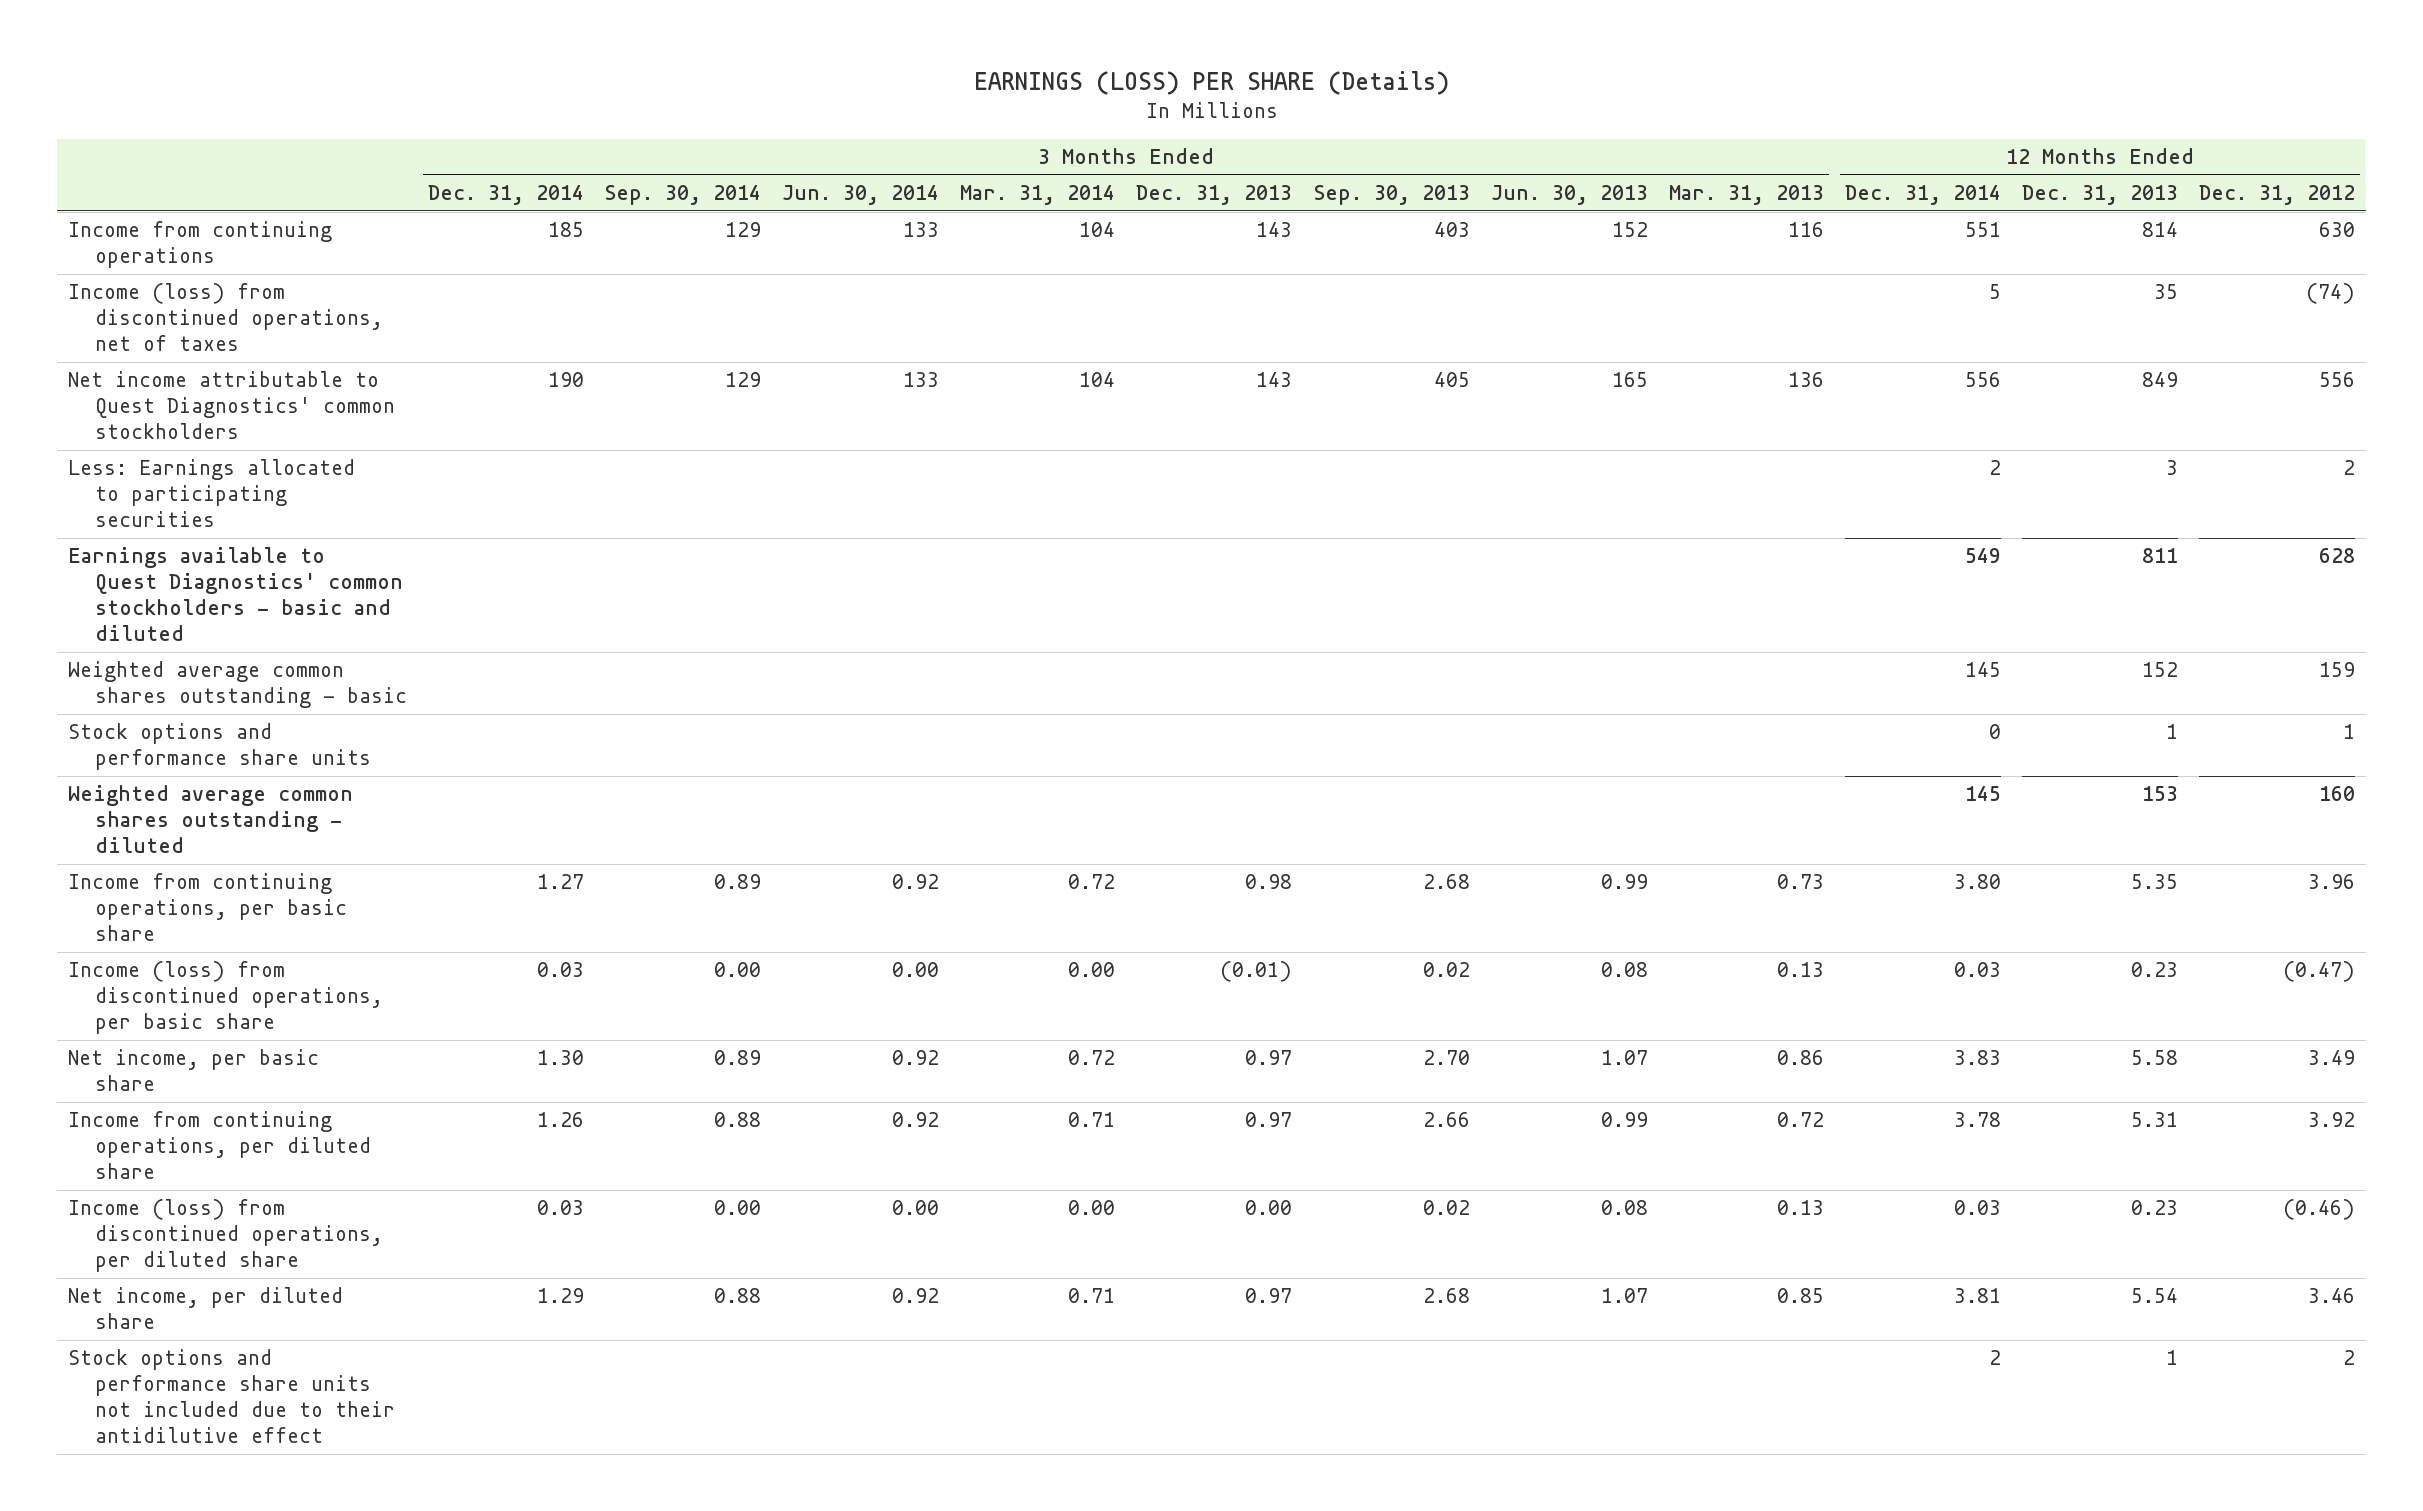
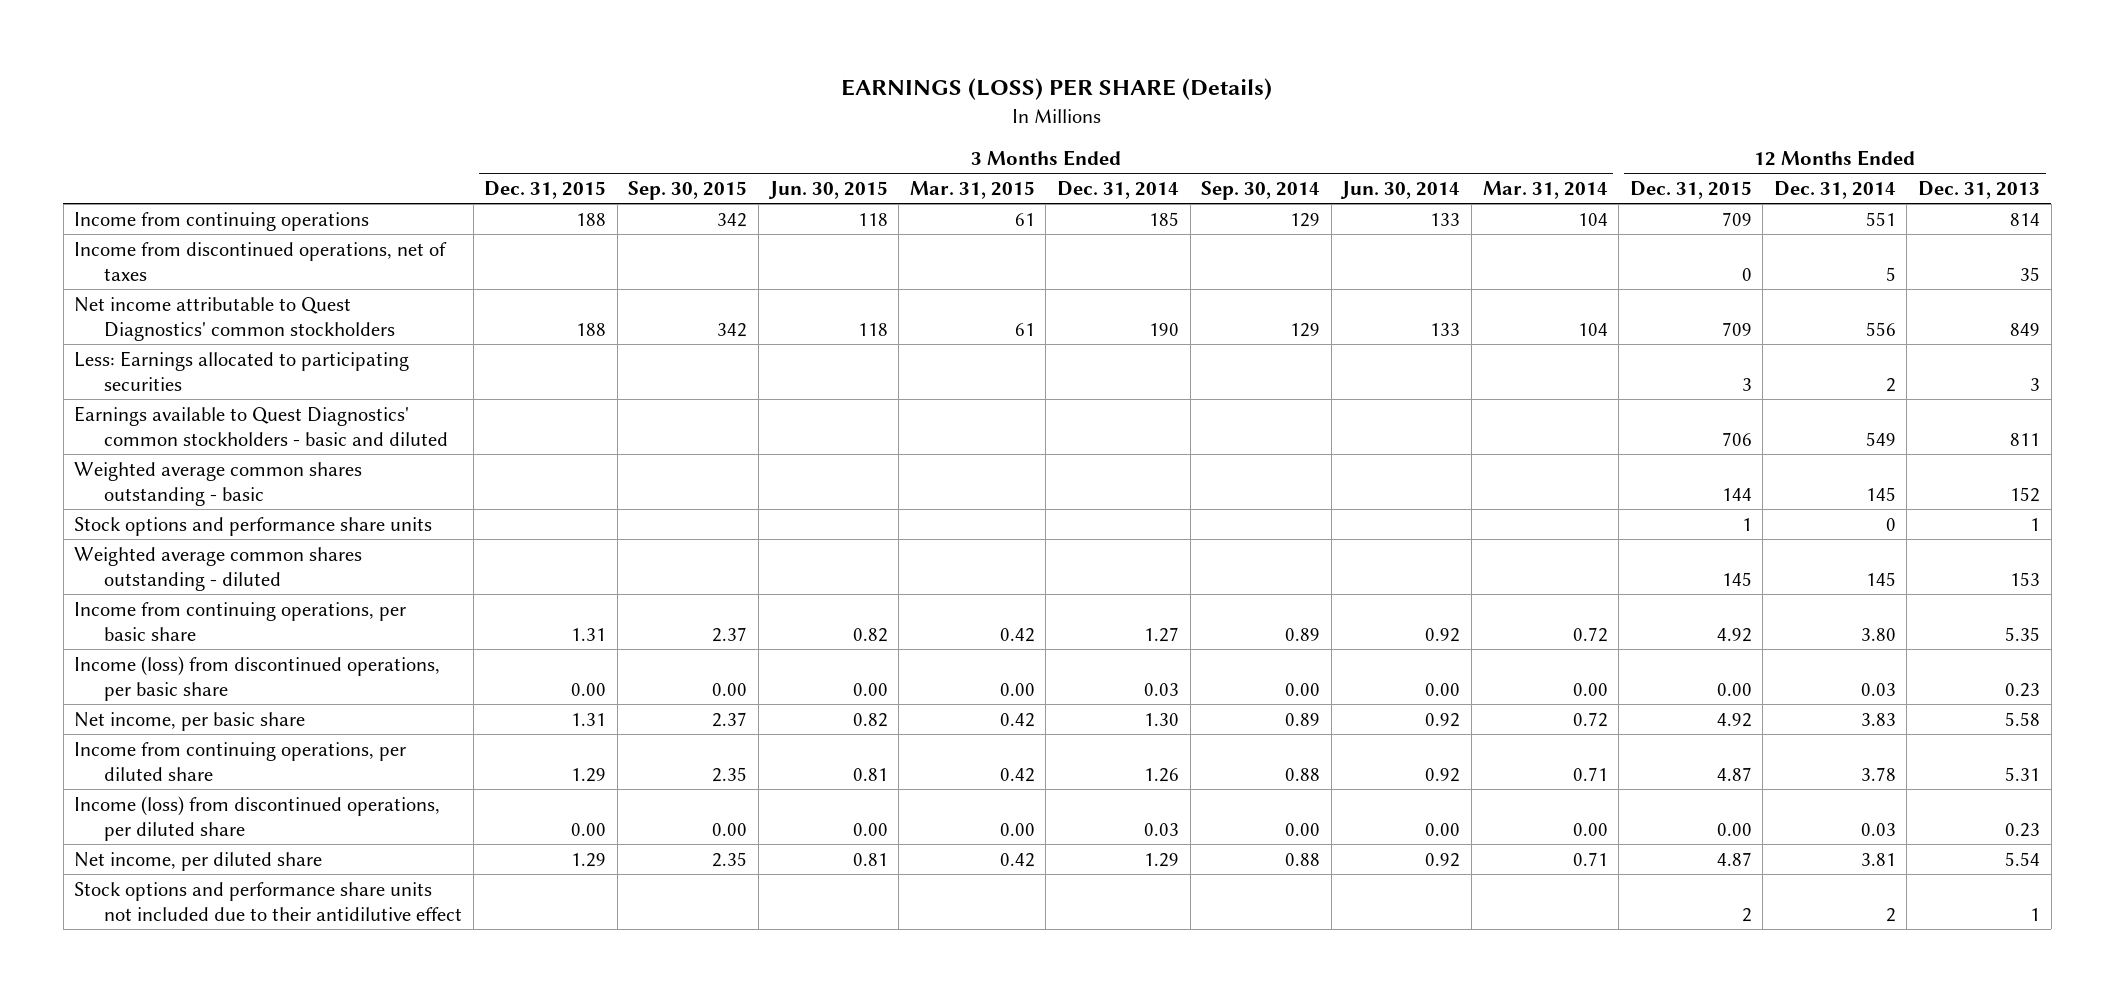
[1136,185,1293,206] Dec. 31, 2013 -> none
[1313,185,1470,206] Sep. 30, 2013 -> none
[1490,185,1648,206] Jun. 30, 2013 -> none
[1668,185,1824,206] Mar. 31, 2013 -> none
[2199,185,2356,206] Dec. 31, 2012 -> none
none -> [484,180,607,199] Dec. 31, 2015
none -> [628,180,748,200] Sep. 30, 2015
none -> [767,180,888,199] Jun. 30, 2015
none -> [909,180,1035,199] Mar. 31, 2015
none -> [1629,180,1752,199] Dec. 31, 2015
[67,283,383,352] Income (loss) from discontinued operations, net of taxes -> [74,241,448,281] Income from discontinued operations, net of taxes

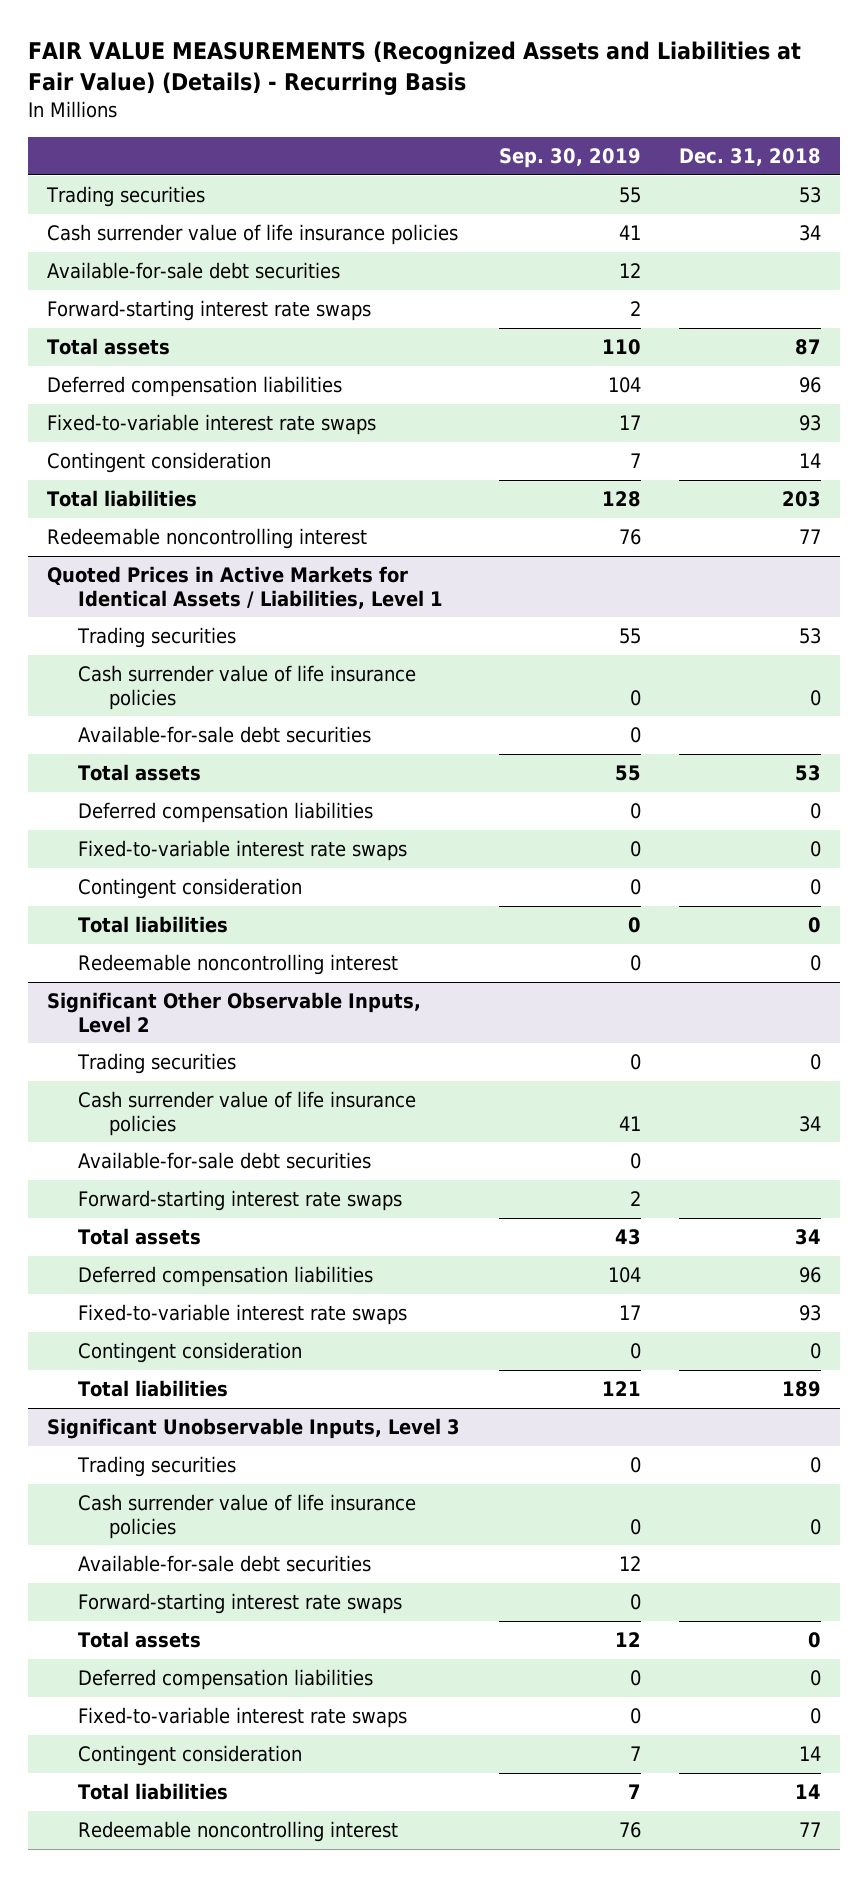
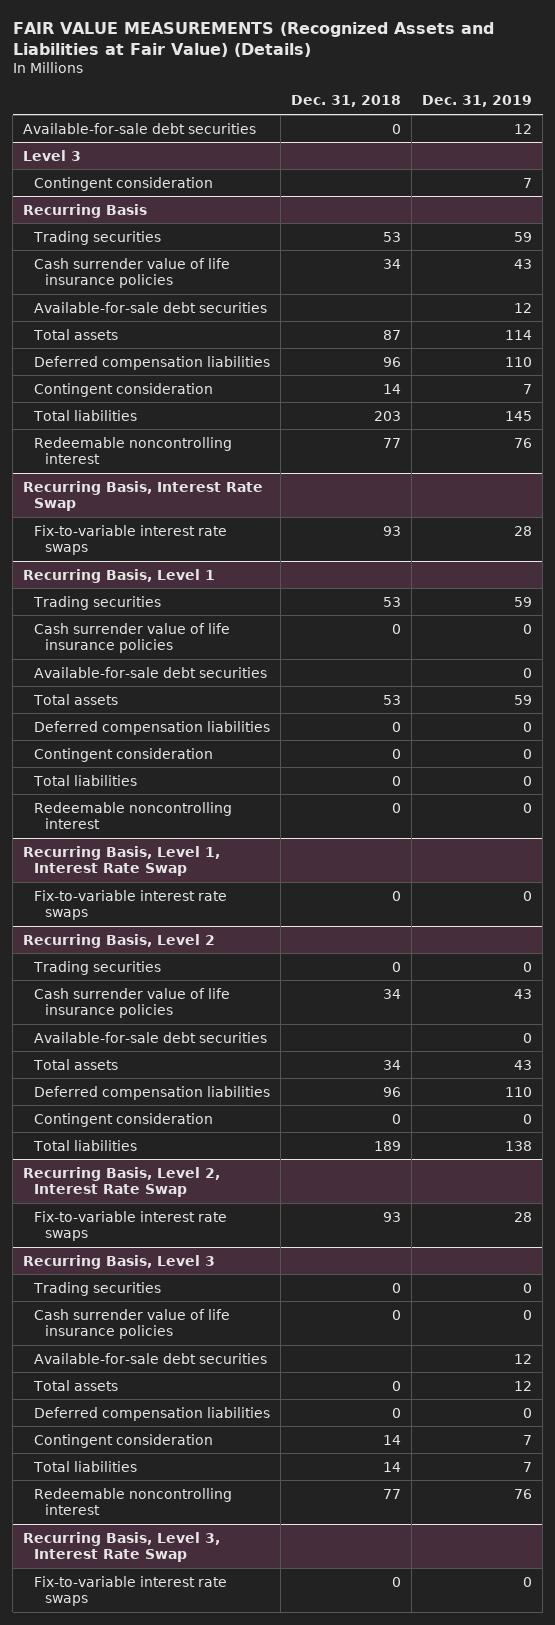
[28,41,802,96] FAIR VALUE MEASUREMENTS (Recognized Assets and Liabilities at Fair Value) (Details) - Recurring Basis -> [12,21,494,57] FAIR VALUE MEASUREMENTS (Recognized Assets and Liabilities at Fair Value) (Details)
[498,148,641,169] Sep. 30, 2019 -> none
none -> [422,95,533,108] Dec. 31, 2019
none -> [23,122,257,134] Available-for-sale debt securities
none -> [23,149,82,161] Level 3
none -> [34,176,214,191] Contingent consideration
none -> [23,203,148,218] Recurring Basis
[47,300,372,322] Forward-starting interest rate swaps -> none
[47,414,377,436] Fixed-to-variable interest rate swaps -> none
[47,566,444,609] Quoted Prices in Active Markets for Identical Assets / Liabilities, Level 1 -> none
none -> [23,480,264,512] Recurring Basis, Interest Rate Swap
none -> [34,524,228,556] Fix-to-variable interest rate swaps
none -> [23,568,216,583] Recurring Basis, Level 1
[78,840,408,862] Fixed-to-variable interest rate swaps -> none
[47,992,422,1033] Significant Other Observable Inputs, Level 2 -> none
none -> [23,845,221,877] Recurring Basis, Level 1, Interest Rate Swap
none -> [34,889,228,921] Fix-to-variable interest rate swaps
none -> [23,933,216,948] Recurring Basis, Level 2
[78,1190,403,1212] Forward-starting interest rate swaps -> none
[78,1304,408,1326] Fixed-to-variable interest rate swaps -> none
[47,1418,461,1440] Significant Unobservable Inputs, Level 3 -> none
none -> [23,1166,221,1198] Recurring Basis, Level 2, Interest Rate Swap
none -> [34,1210,228,1242] Fix-to-variable interest rate swaps
none -> [23,1254,216,1269] Recurring Basis, Level 3
[78,1593,403,1615] Forward-starting interest rate swaps -> none
[78,1707,408,1729] Fixed-to-variable interest rate swaps -> none
none -> [23,1531,221,1563] Recurring Basis, Level 3, Interest Rate Swap
none -> [34,1575,228,1607] Fix-to-variable interest rate swaps

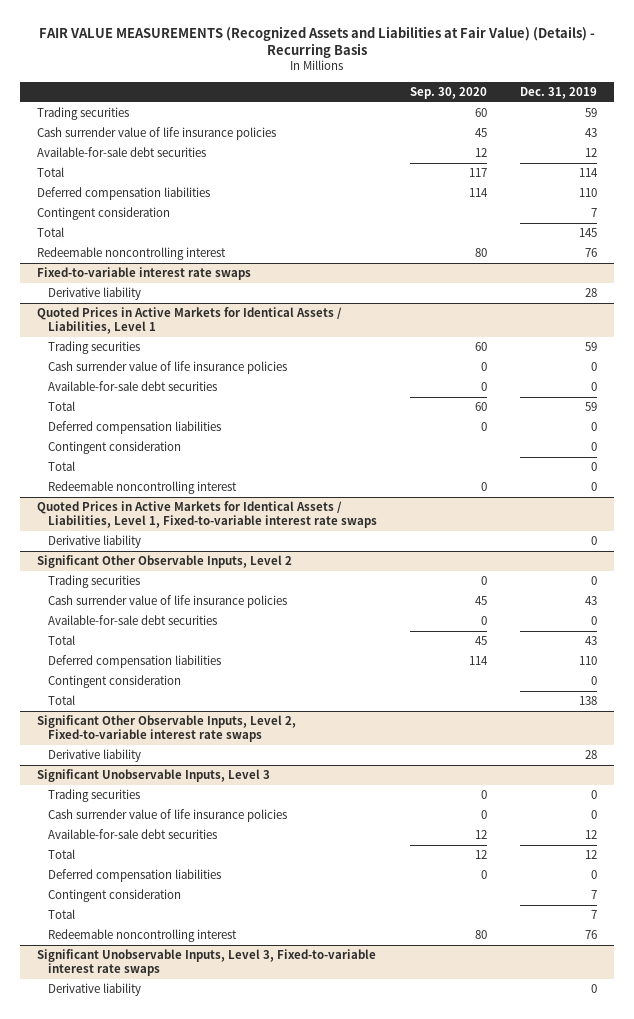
[12,21,494,57] FAIR VALUE MEASUREMENTS (Recognized Assets and Liabilities at Fair Value) (Details) -> [39,25,596,59] FAIR VALUE MEASUREMENTS (Recognized Assets and Liabilities at Fair Value) (Details) - Recurring Basis
[291,95,402,108] Dec. 31, 2018 -> none
none -> [410,86,488,99] Sep. 30, 2020
[23,122,257,134] Available-for-sale debt securities -> none
[23,149,82,161] Level 3 -> none
[34,176,214,191] Contingent consideration -> none
[23,203,148,218] Recurring Basis -> none
[33,328,119,340] Total assets -> [36,167,64,178] Total
[33,409,138,421] Total liabilities -> [36,227,64,238] Total
[23,480,264,512] Recurring Basis, Interest Rate Swap -> none
[23,568,216,583] Recurring Basis, Level 1 -> none
none -> [36,267,251,281] Fixed-to-variable interest rate swaps
[34,524,228,556] Fix-to-variable interest rate swaps -> [47,287,141,301] Derivative liability
none -> [36,307,342,335] Quoted Prices in Active Markets for Identical Assets / Liabilities, Level 1
[33,693,119,705] Total assets -> [47,401,75,412] Total
[33,774,138,786] Total liabilities -> [47,461,75,472] Total
[23,845,221,877] Recurring Basis, Level 1, Interest Rate Swap -> none
[23,933,216,948] Recurring Basis, Level 2 -> none
none -> [36,501,377,529] Quoted Prices in Active Markets for Identical Assets / Liabilities, Level 1, Fixed-to-variable interest rate swaps
[34,889,228,921] Fix-to-variable interest rate swaps -> [47,535,141,549] Derivative liability
none -> [36,555,292,569] Significant Other Observable Inputs, Level 2
[33,1058,119,1070] Total assets -> [47,635,75,646] Total
[23,1166,221,1198] Recurring Basis, Level 2, Interest Rate Swap -> none
[23,1254,216,1269] Recurring Basis, Level 3 -> none
[33,1139,138,1151] Total liabilities -> [47,695,75,706] Total
none -> [36,715,296,743] Significant Other Observable Inputs, Level 2, Fixed-to-variable interest rate swaps
[34,1210,228,1242] Fix-to-variable interest rate swaps -> [47,749,141,763] Derivative liability
none -> [36,769,270,783] Significant Unobservable Inputs, Level 3
[33,1379,119,1391] Total assets -> [47,849,75,860] Total
[33,1460,138,1472] Total liabilities -> [47,909,75,920] Total
[23,1531,221,1563] Recurring Basis, Level 3, Interest Rate Swap -> none
none -> [36,949,376,977] Significant Unobservable Inputs, Level 3, Fixed-to-variable interest rate swaps
[34,1575,228,1607] Fix-to-variable interest rate swaps -> [47,983,141,997] Derivative liability

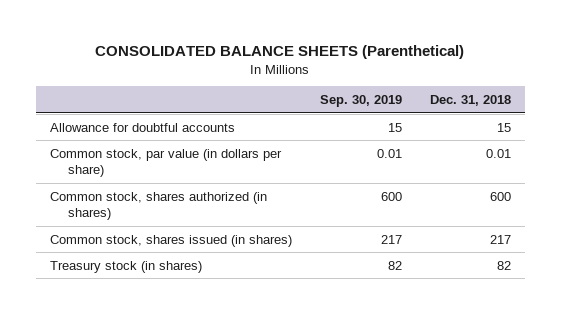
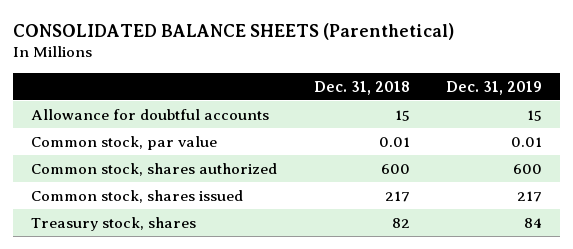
[319,95,402,108] Sep. 30, 2019 -> none
none -> [446,80,543,95] Dec. 31, 2019
[50,148,283,178] Common stock, par value (in dollars per share) -> [31,135,218,150] Common stock, par value
[50,191,268,221] Common stock, shares authorized (in shares) -> [31,162,278,176] Common stock, shares authorized
[50,234,293,247] Common stock, shares issued (in shares) -> [31,189,244,203] Common stock, shares issued
[50,260,203,273] Treasury stock (in shares) -> [31,216,197,231] Treasury stock, shares

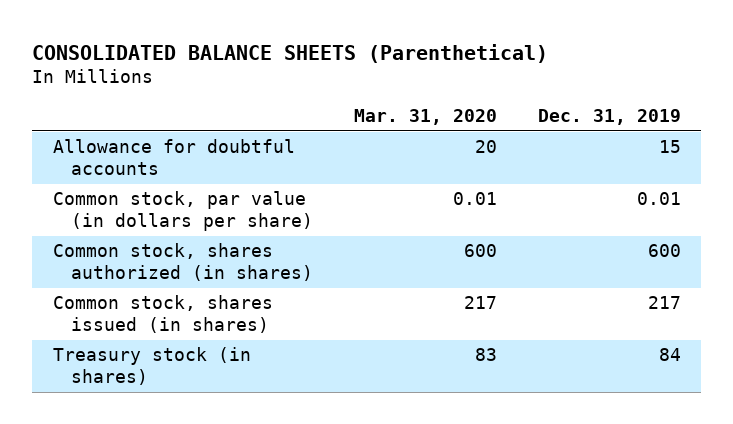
[313,80,410,95] Dec. 31, 2018 -> none
none -> [353,109,497,126] Mar. 31, 2020
[31,135,218,150] Common stock, par value -> [52,191,314,232] Common stock, par value (in dollars per share)
[31,162,278,176] Common stock, shares authorized -> [52,243,314,282] Common stock, shares authorized (in shares)
[31,189,244,203] Common stock, shares issued -> [52,295,273,334] Common stock, shares issued (in shares)
[31,216,197,231] Treasury stock, shares -> [52,347,251,386] Treasury stock (in shares)

